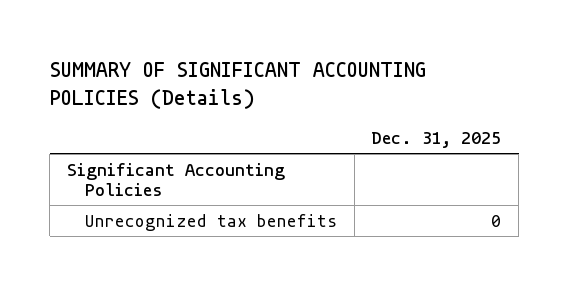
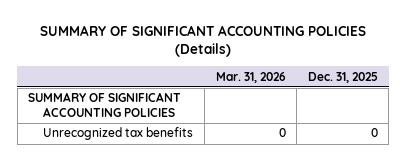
none -> [215,71,286,83] Mar. 31, 2026
[66,162,285,197] Significant Accounting Policies -> [28,92,182,118] SUMMARY OF SIGNIFICANT ACCOUNTING POLICIES

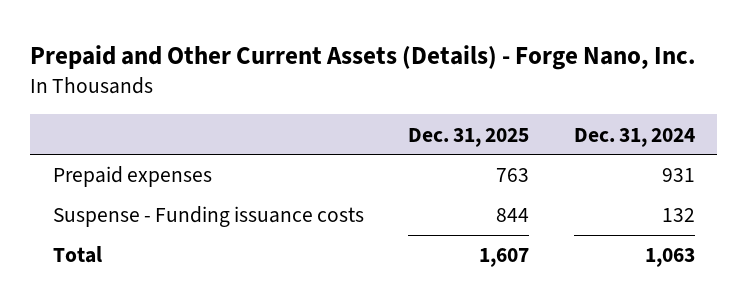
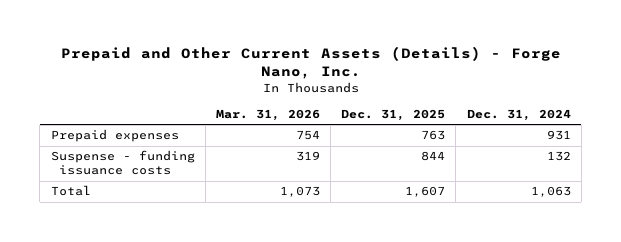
none -> [215,109,320,122] Mar. 31, 2026
[52,206,364,228] Suspense - Funding issuance costs -> [50,150,195,176] Suspense - funding issuance costs

